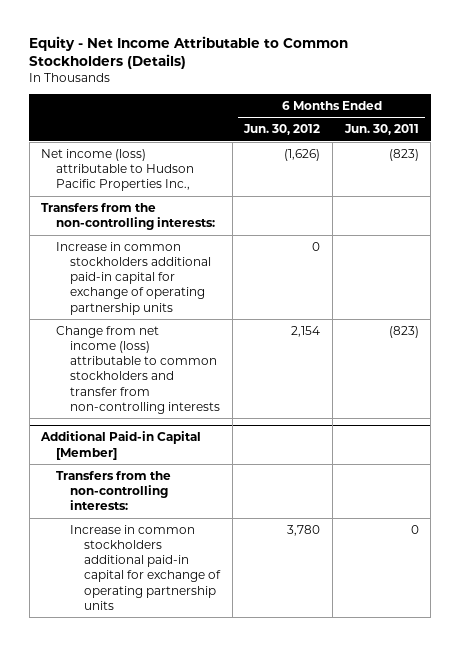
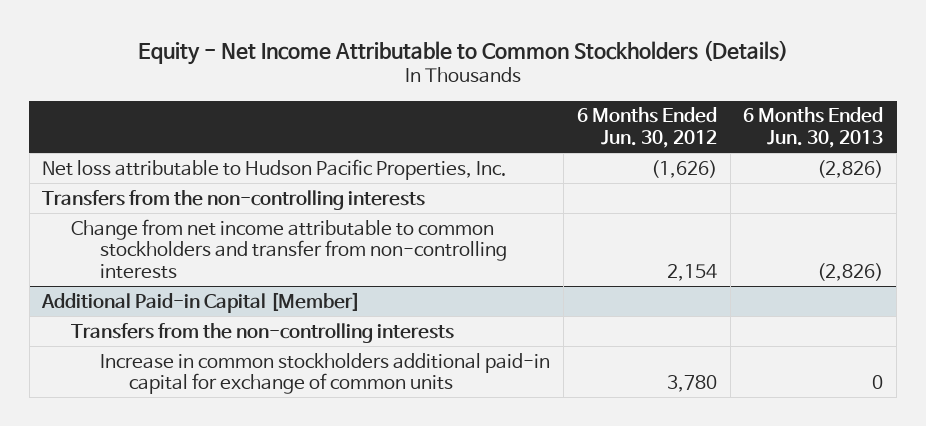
[343,124,419,136] Jun. 30, 2011 -> none
none -> [743,107,884,148] 6 Months Ended Jun. 30, 2013
[55,241,211,315] Increase in common stockholders additional paid-in capital for exchange of operating partnership units -> none
[41,148,194,192] Net income (loss) attributable to Hudson Pacific Properties Inc., -> [42,158,508,180] Net loss attributable to Hudson Pacific Properties, Inc.
[41,202,215,231] Transfers from the non-controlling interests: -> [42,189,426,210] Transfers from the non-controlling interests
[55,325,220,414] Change from net income (loss) attributable to common stockholders and transfer from non-controlling interests -> [71,218,508,279] Change from net income attributable to common stockholders and transfer from non-controlling interests
[55,470,171,511] Transfers from the non-controlling interests: -> [71,322,455,343] Transfers from the non-controlling interests
[69,524,222,610] Increase in common stockholders additional paid-in capital for exchange of operating partnership units -> [100,352,551,395] Increase in common stockholders additional paid-in capital for exchange of common units

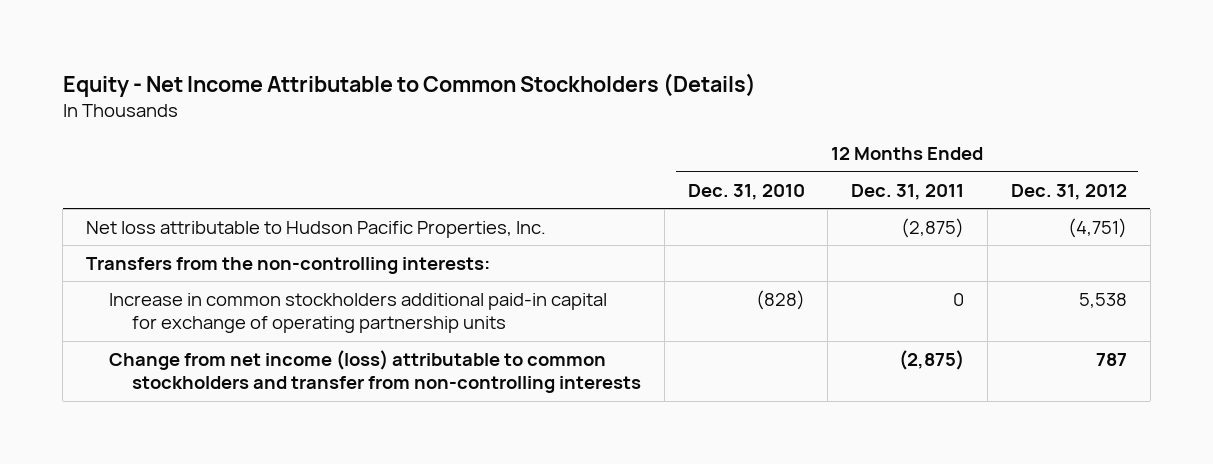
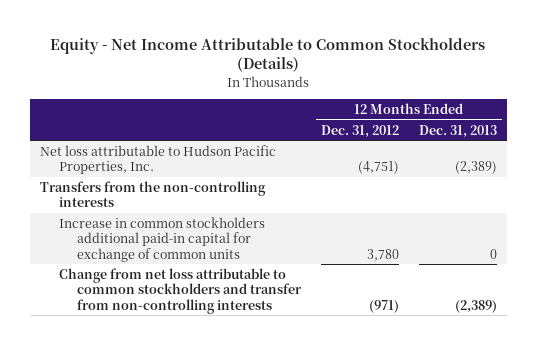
[687,183,805,200] Dec. 31, 2010 -> none
[851,183,965,200] Dec. 31, 2011 -> none
none -> [418,124,497,138] Dec. 31, 2013
[86,256,491,274] Transfers from the non-controlling interests: -> [39,180,266,208] Transfers from the non-controlling interests
[109,292,608,334] Increase in common stockholders additional paid-in capital for exchange of operating partnership units -> [58,216,265,262] Increase in common stockholders additional paid-in capital for exchange of common units
[1078,292,1127,308] 5,538 -> [367,248,400,261] 3,780
[109,349,642,394] Change from net income (loss) attributable to common stockholders and transfer from non-controlling interests -> [58,267,303,314] Change from net loss attributable to common stockholders and transfer from non-controlling interests
[1095,352,1127,366] 787 -> [369,299,400,313] (971)

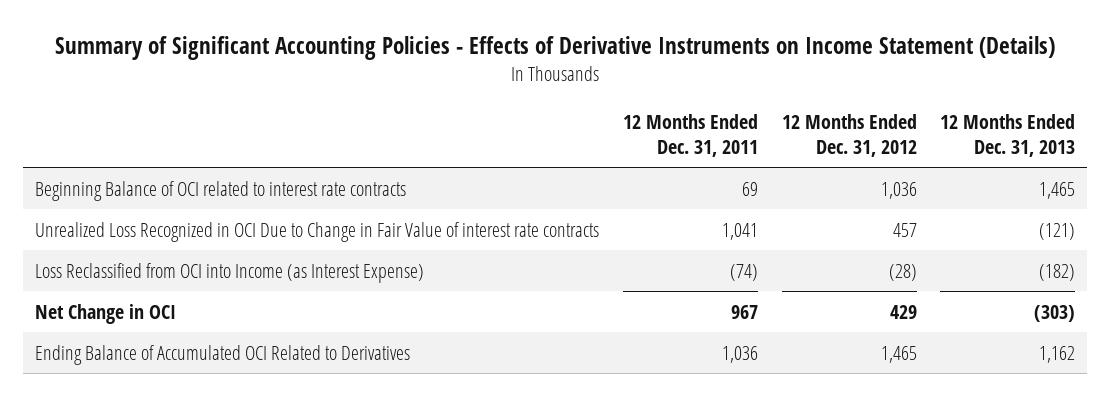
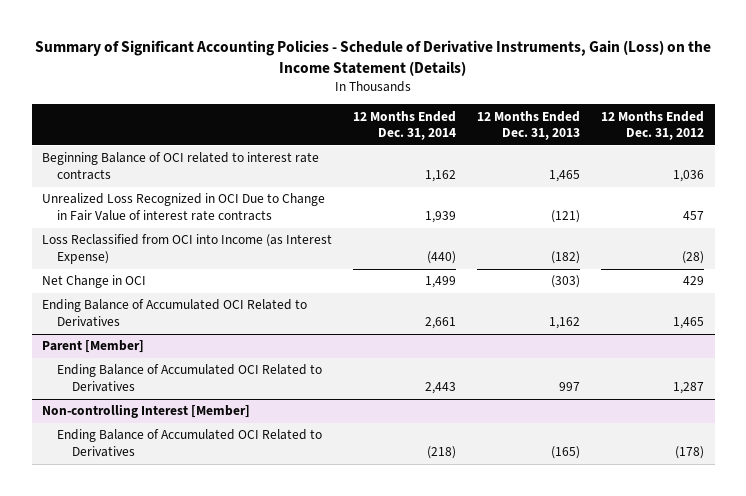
[55,36,1056,61] Summary of Significant Accounting Policies - Effects of Derivative Instruments on Income Statement (Details) -> [35,40,712,76] Summary of Significant Accounting Policies - Schedule of Derivative Instruments, Gain (Loss) on the Income Statement (Details)
[622,113,758,157] 12 Months Ended Dec. 31, 2011 -> none
none -> [353,110,457,141] 12 Months Ended Dec. 31, 2014
none -> [42,340,145,354] Parent [Member]
none -> [56,364,322,393] Ending Balance of Accumulated OCI Related to Derivatives
none -> [42,404,251,419] Non-controlling Interest [Member]
none -> [56,429,322,458] Ending Balance of Accumulated OCI Related to Derivatives

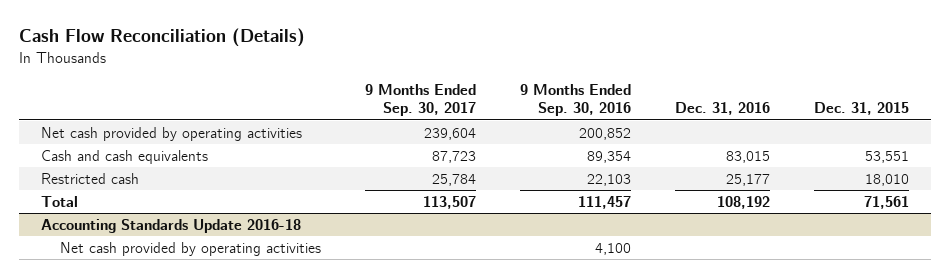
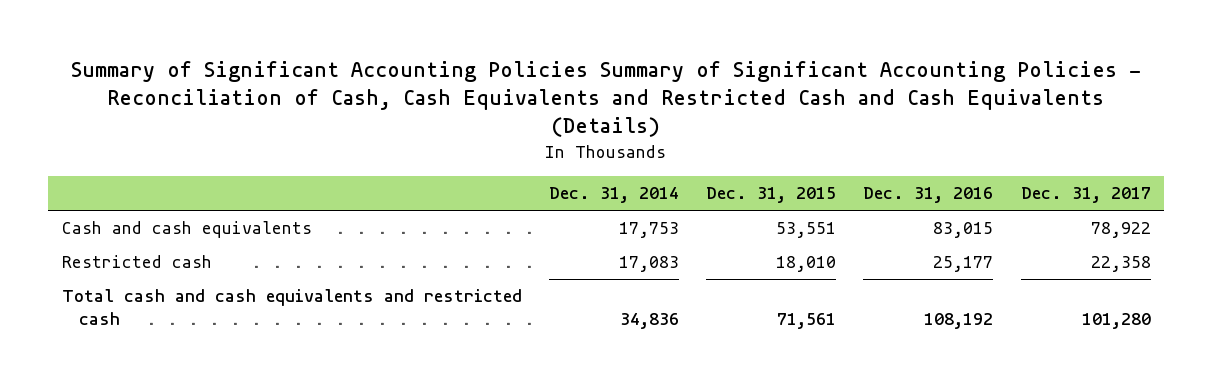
[18,28,305,48] Cash Flow Reconciliation (Details) -> [71,60,1142,138] Summary of Significant Accounting Policies Summary of Significant Accounting Policies - Reconciliation of Cash, Cash Equivalents and Restricted Cash and Cash Equivalents (Details)
[365,83,477,117] 9 Months Ended Sep. 30, 2017 -> none
[520,83,632,117] 9 Months Ended Sep. 30, 2016 -> none
none -> [548,187,679,204] Dec. 31, 2014
none -> [1020,187,1151,204] Dec. 31, 2017
[40,126,302,141] Net cash provided by operating activities -> none
[40,218,301,233] Accounting Standards Update 2016-18 -> none
[60,241,322,256] Net cash provided by operating activities -> none
[40,195,78,207] Total -> [61,289,522,325] Total cash and cash equivalents and restricted cash

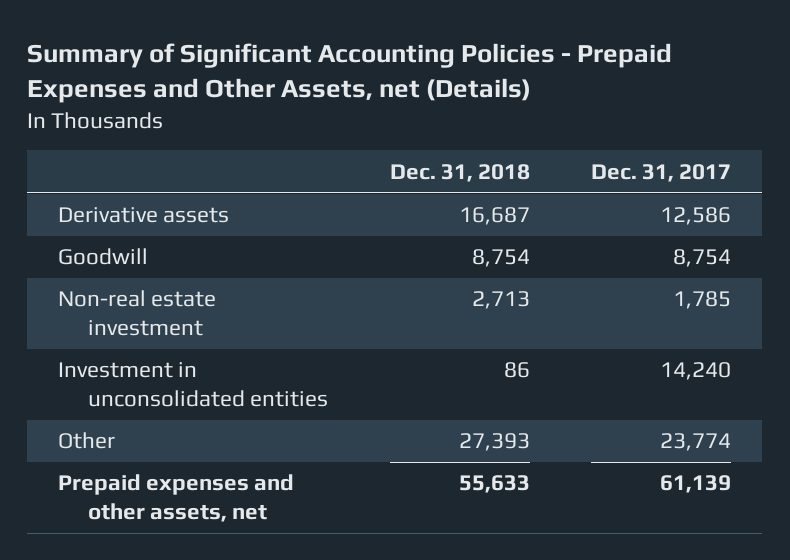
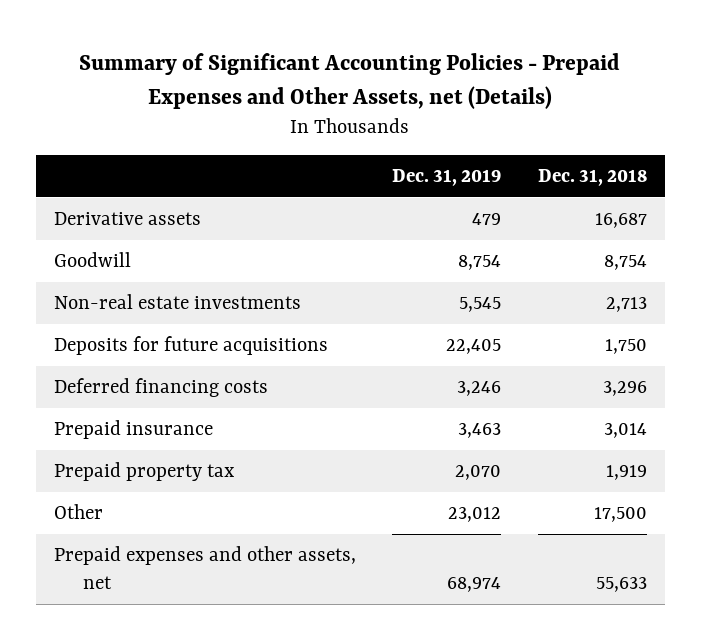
[591,163,732,182] Dec. 31, 2017 -> none
none -> [392,169,502,187] Dec. 31, 2019
[58,362,329,407] Investment in unconsolidated entities -> none
[58,290,217,336] Non-real estate investment -> [53,294,301,310] Non-real estate investments
none -> [53,336,328,356] Deposits for future acquisitions
none -> [53,378,268,398] Deferred financing costs
none -> [53,420,213,440] Prepaid insurance
none -> [53,462,234,482] Prepaid property tax
[458,433,530,452] 27,393 -> [593,507,647,523] 17,500

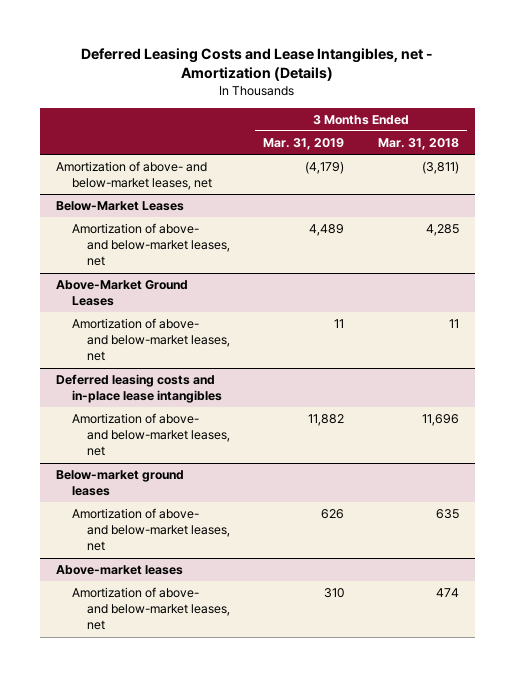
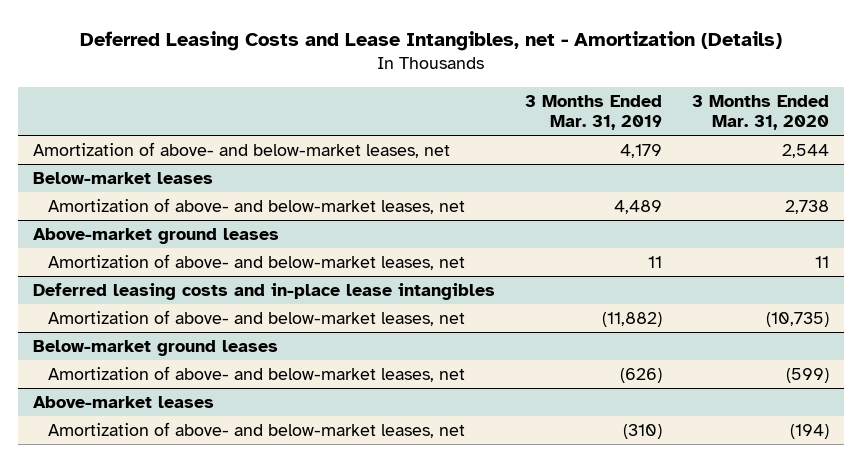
[377,137,459,150] Mar. 31, 2018 -> none
none -> [691,94,829,131] 3 Months Ended Mar. 31, 2020
[305,161,345,175] (4,179) -> [620,144,663,159] 4,179
[56,201,185,212] Below-Market Leases -> [33,172,214,185] Below-market leases
[56,280,189,307] Above-Market Ground Leases -> [33,228,280,245] Above-market ground leases
[308,414,345,427] 11,882 -> [602,312,663,328] (11,882)
[321,509,345,520] 626 -> [620,368,663,384] (626)
[324,588,345,599] 310 -> [623,424,663,440] (310)

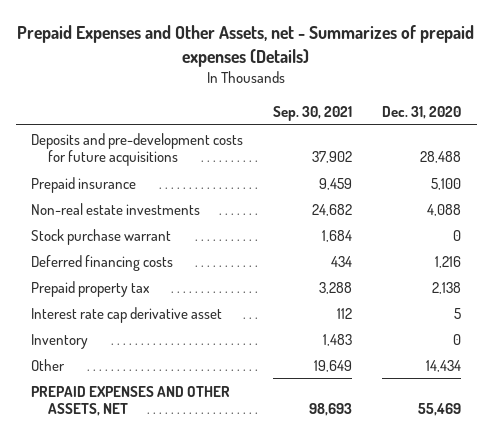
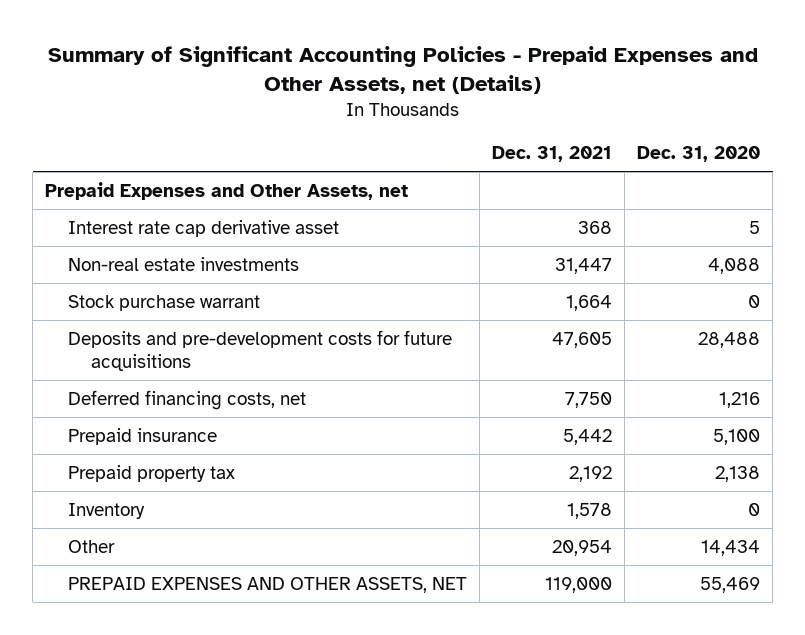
[17,25,475,67] Prepaid Expenses and Other Assets, net - Summarizes of prepaid expenses (Details) -> [47,45,758,94] Summary of Significant Accounting Policies - Prepaid Expenses and Other Assets, net (Details)
[273,106,353,122] Sep. 30, 2021 -> none
none -> [492,146,613,163] Dec. 31, 2021
none -> [45,181,409,200] Prepaid Expenses and Other Assets, net
[30,306,222,323] Interest rate cap derivative asset -> [68,219,340,237] Interest rate cap derivative asset
[30,132,243,167] Deposits and pre-development costs for future acquisitions -> [68,329,453,372] Deposits and pre-development costs for future acquisitions
[30,254,173,271] Deferred financing costs -> [68,389,307,410] Deferred financing costs, net
[30,176,136,193] Prepaid insurance -> [68,427,218,445] Prepaid insurance

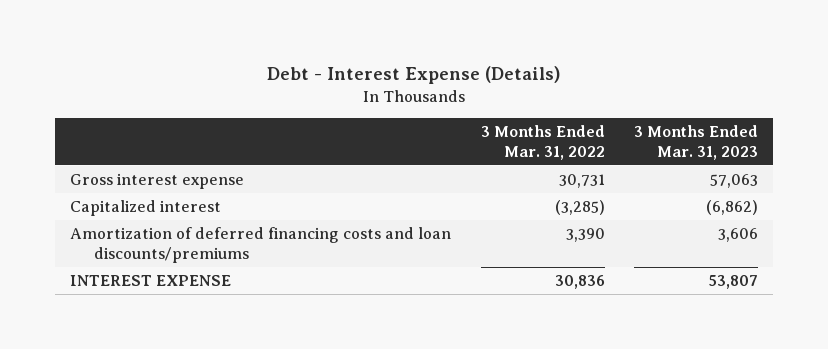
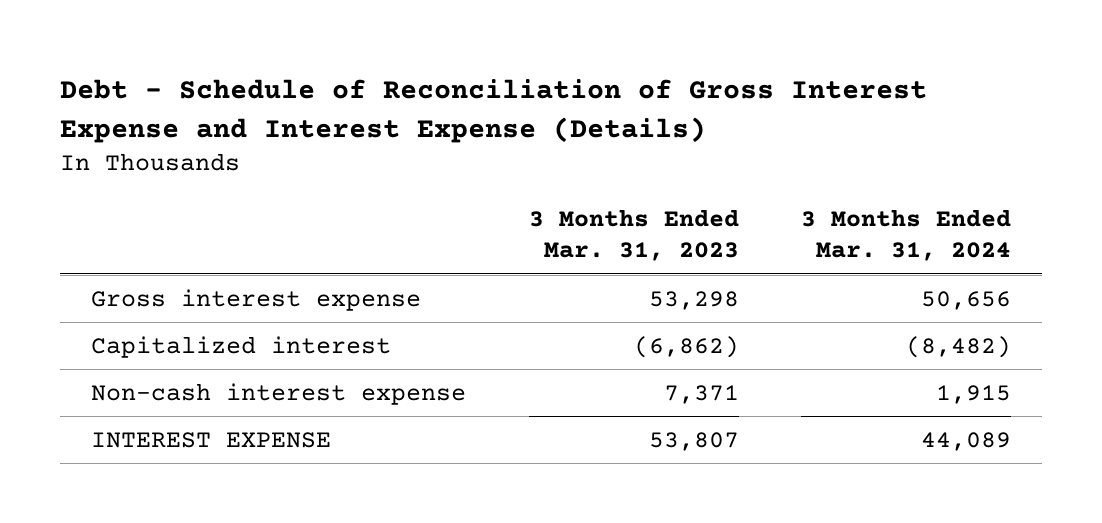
[267,66,562,85] Debt - Interest Expense (Details) -> [59,79,927,143] Debt - Schedule of Reconciliation of Gross Interest Expense and Interest Expense (Details)
[480,125,605,160] 3 Months Ended Mar. 31, 2022 -> none
none -> [801,208,1012,262] 3 Months Ended Mar. 31, 2024
[710,174,759,189] 57,063 -> [648,290,739,310] 53,298
[70,227,452,263] Amortization of deferred financing costs and loan discounts/premiums -> none
none -> [91,382,467,405] Non-cash interest expense

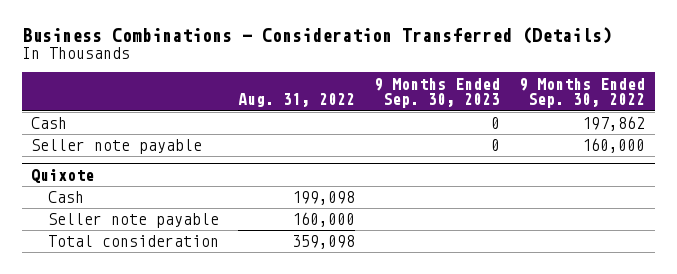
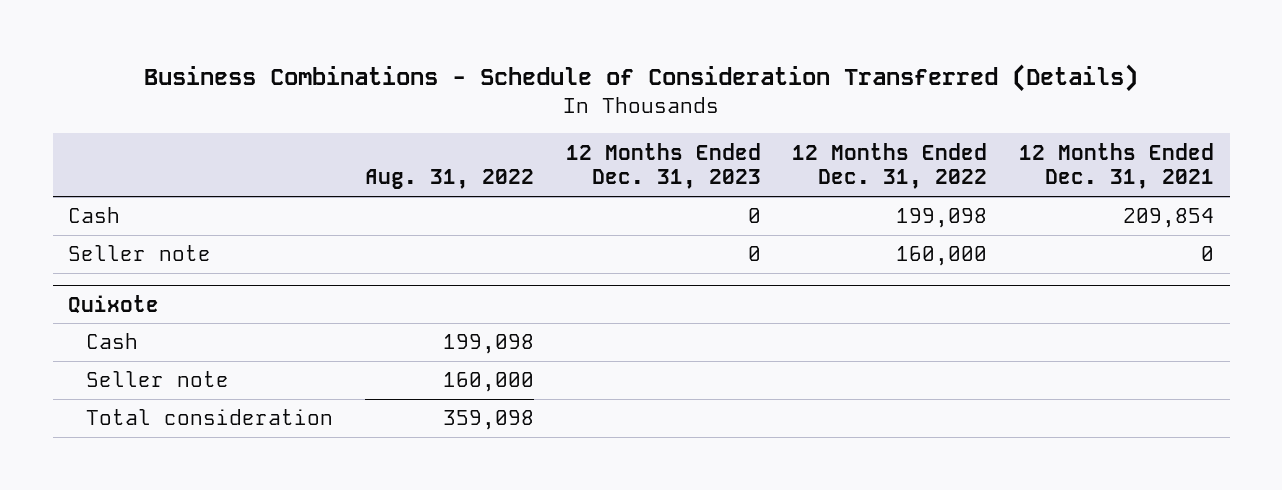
[21,26,612,44] Business Combinations - Consideration Transferred (Details) -> [144,63,1139,92] Business Combinations - Schedule of Consideration Transferred (Details)
[374,77,501,109] 9 Months Ended Sep. 30, 2023 -> none
[519,77,646,109] 9 Months Ended Sep. 30, 2022 -> none
none -> [565,142,761,190] 12 Months Ended Dec. 31, 2023
none -> [792,142,988,190] 12 Months Ended Dec. 31, 2022
none -> [1018,142,1214,190] 12 Months Ended Dec. 31, 2021
[31,139,203,155] Seller note payable -> [68,245,212,262] Seller note
[48,213,220,229] Seller note payable -> [86,371,230,388] Seller note

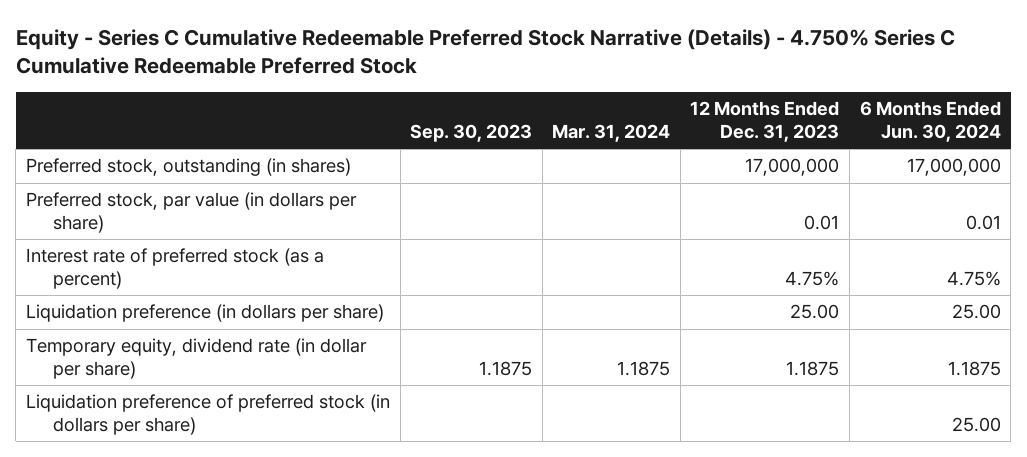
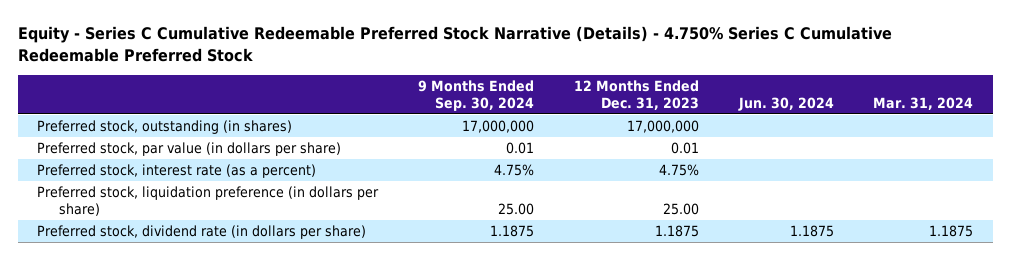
[410,123,533,142] Sep. 30, 2023 -> none
[859,100,1001,142] 6 Months Ended Jun. 30, 2024 -> none
none -> [418,79,535,111] 9 Months Ended Sep. 30, 2024
none -> [737,96,834,111] Jun. 30, 2024
[26,394,391,436] Liquidation preference of preferred stock (in dollars per share) -> none
[26,248,325,290] Interest rate of preferred stock (as a percent) -> [37,163,317,178] Preferred stock, interest rate (as a percent)
[26,304,385,323] Liquidation preference (in dollars per share) -> [37,185,380,217] Preferred stock, liquidation preference (in dollars per share)
[26,338,368,380] Temporary equity, dividend rate (in dollar per share) -> [37,224,367,239] Preferred stock, dividend rate (in dollars per share)

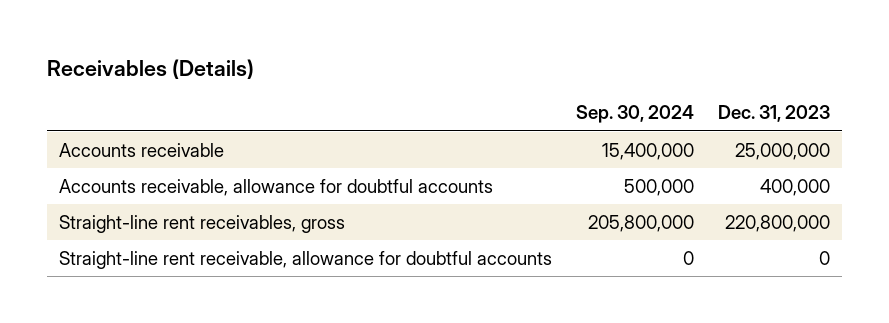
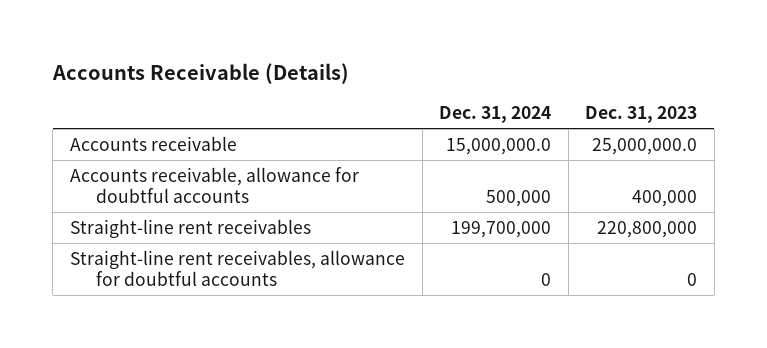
[47,59,255,80] Receivables (Details) -> [51,62,349,84] Accounts Receivable (Details)
[576,105,695,124] Sep. 30, 2024 -> none
none -> [439,106,552,124] Dec. 31, 2024
[734,142,830,160] 25,000,000 -> [592,137,698,155] 25,000,000.0
[59,214,346,233] Straight-line rent receivables, gross -> [69,218,311,238] Straight-line rent receivables
[59,250,553,269] Straight-line rent receivable, allowance for doubtful accounts -> [69,249,405,286] Straight-line rent receivables, allowance for doubtful accounts

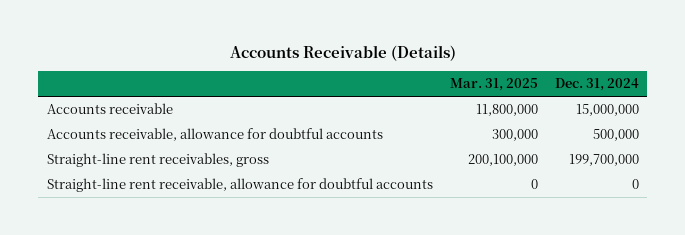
[585,106,698,124] Dec. 31, 2023 -> none
none -> [449,78,538,92] Mar. 31, 2025
[446,137,552,155] 15,000,000.0 -> [575,104,639,117] 15,000,000
[69,218,311,238] Straight-line rent receivables -> [46,153,269,168] Straight-line rent receivables, gross
[69,249,405,286] Straight-line rent receivables, allowance for doubtful accounts -> [46,178,433,193] Straight-line rent receivable, allowance for doubtful accounts

